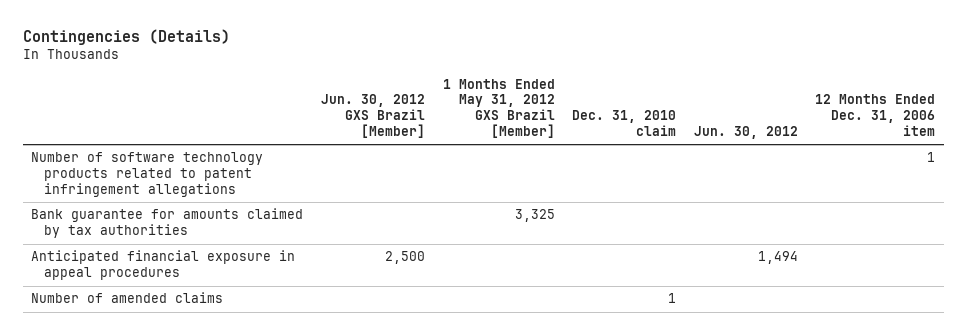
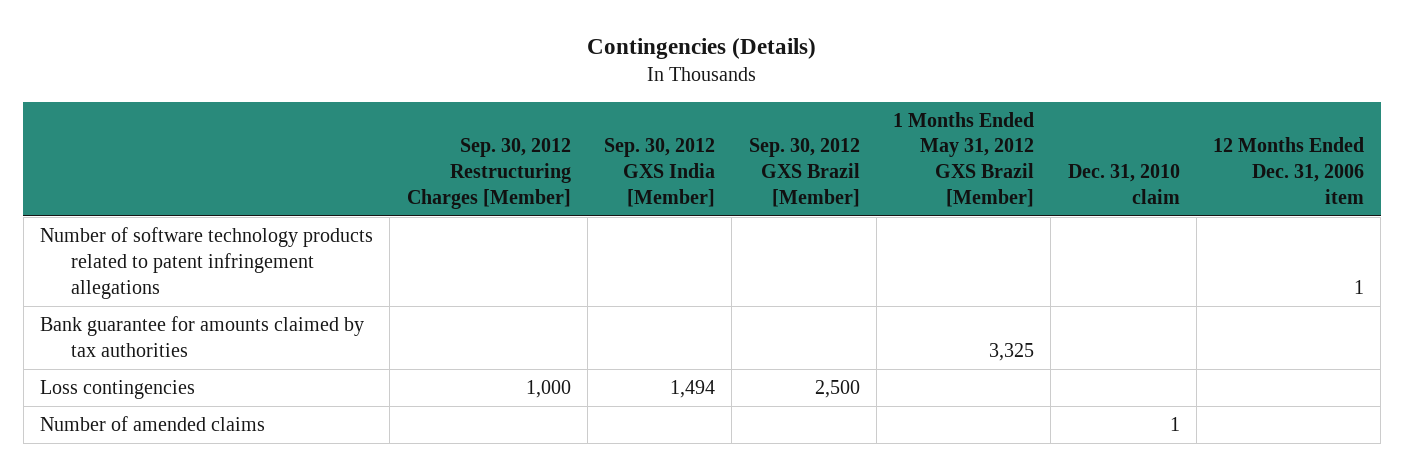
[321,94,426,139] Jun. 30, 2012 GXS Brazil [Member] -> none
[693,126,798,140] Jun. 30, 2012 -> none
none -> [406,138,571,209] Sep. 30, 2012 Restructuring Charges [Member]
none -> [604,138,716,207] Sep. 30, 2012 GXS India [Member]
none -> [748,138,860,207] Sep. 30, 2012 GXS Brazil [Member]
[31,250,296,281] Anticipated financial exposure in appeal procedures -> [40,380,196,400] Loss contingencies

